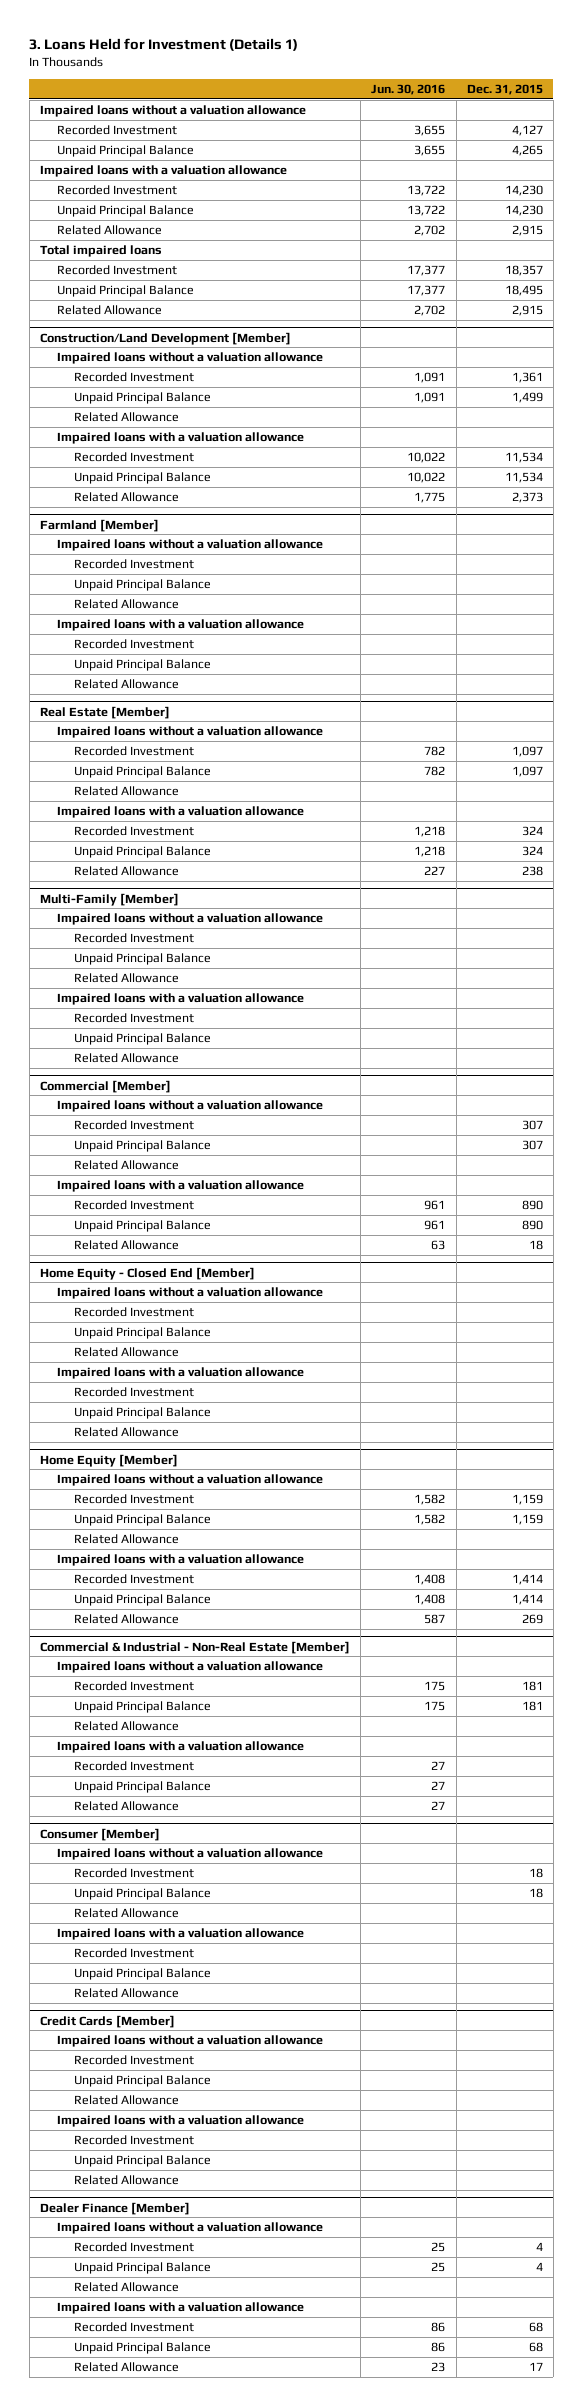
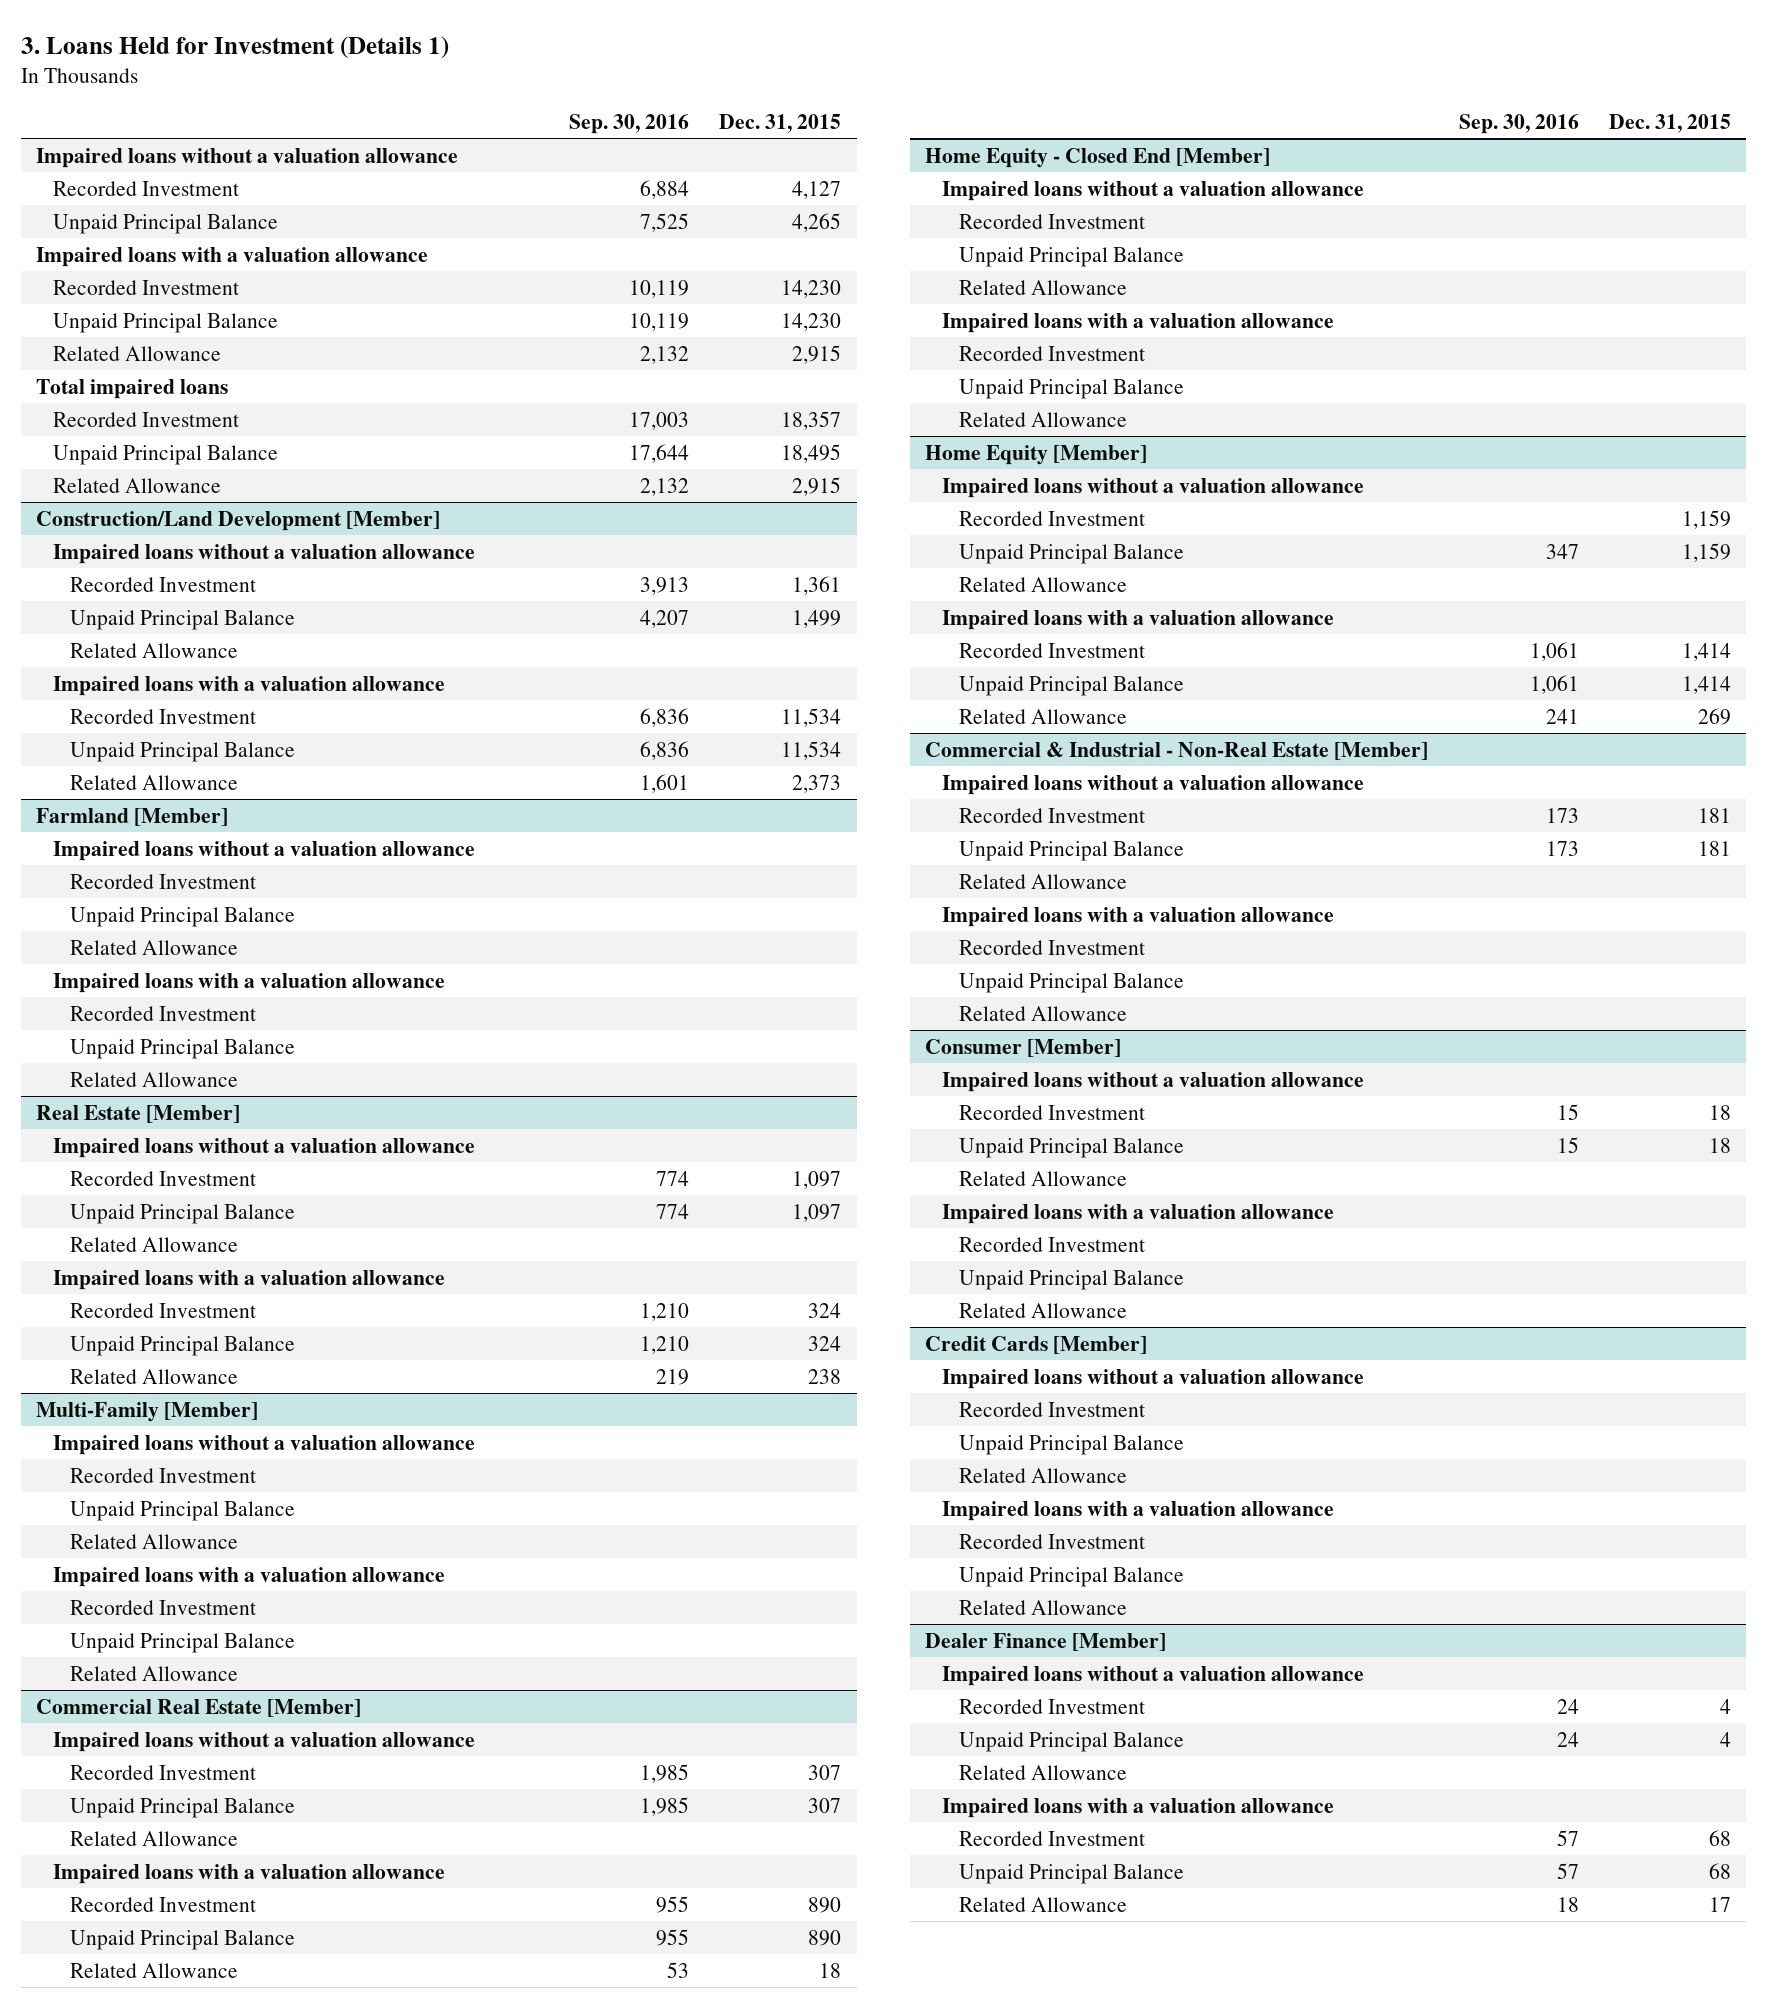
[371,83,446,95] Jun. 30, 2016 -> none
none -> [569,113,690,134] Sep. 30, 2016
[40,1079,172,1093] Commercial [Member] -> [36,1698,362,1717] Commercial Real Estate [Member]

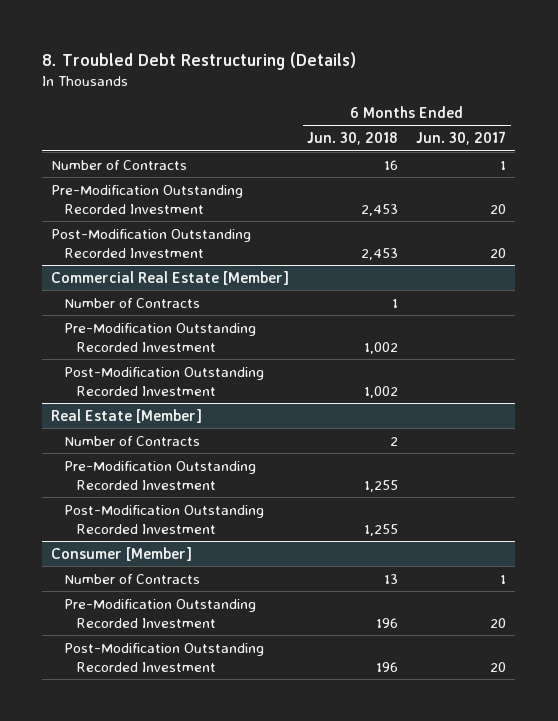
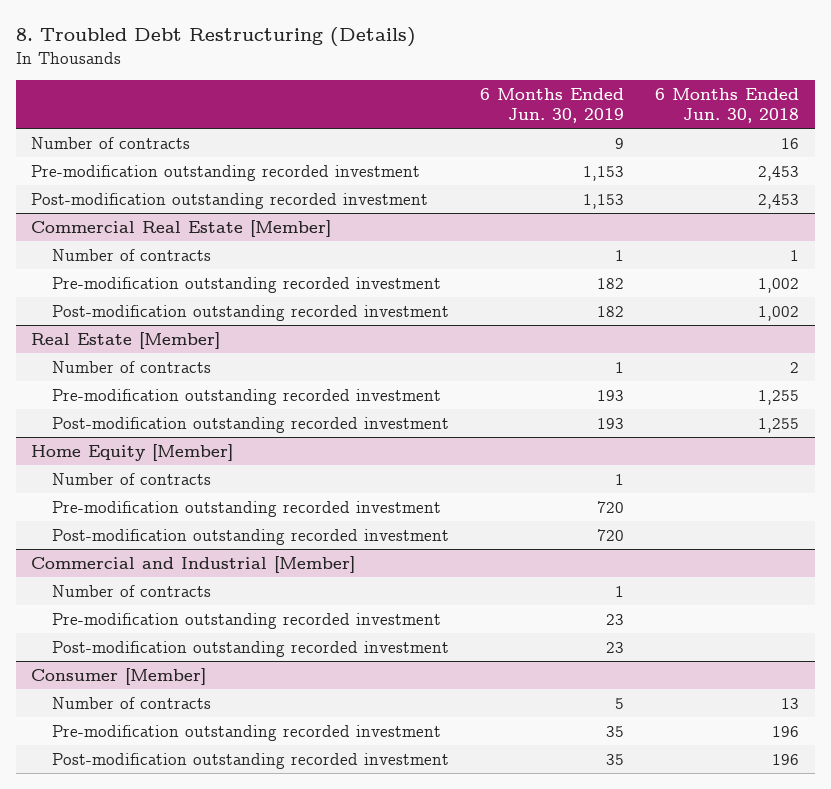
[416,131,507,146] Jun. 30, 2017 -> none
none -> [479,88,624,123] 6 Months Ended Jun. 30, 2019
[51,159,188,170] Number of Contracts -> [31,136,191,149] Number of contracts
[51,184,244,214] Pre-Modification Outstanding Recorded Investment -> [31,164,421,181] Pre-modification outstanding recorded investment
[51,228,252,258] Post-Modification Outstanding Recorded Investment -> [31,192,429,209] Post-modification outstanding recorded investment
[63,297,200,308] Number of Contracts -> [51,248,211,261] Number of contracts
[63,322,256,352] Pre-Modification Outstanding Recorded Investment -> [51,276,441,293] Pre-modification outstanding recorded investment
[63,366,264,396] Post-Modification Outstanding Recorded Investment -> [51,304,449,321] Post-modification outstanding recorded investment
[63,435,200,446] Number of Contracts -> [51,360,211,373] Number of contracts
[63,460,256,490] Pre-Modification Outstanding Recorded Investment -> [51,388,441,405] Pre-modification outstanding recorded investment
[63,504,264,534] Post-Modification Outstanding Recorded Investment -> [51,416,449,433] Post-modification outstanding recorded investment
none -> [31,443,234,461] Home Equity [Member]
none -> [51,472,211,485] Number of contracts
none -> [51,500,441,517] Pre-modification outstanding recorded investment
none -> [51,528,449,545] Post-modification outstanding recorded investment
none -> [31,555,356,573] Commercial and Industrial [Member]
none -> [51,584,211,597] Number of contracts
none -> [51,612,441,629] Pre-modification outstanding recorded investment
none -> [51,640,449,657] Post-modification outstanding recorded investment
[63,573,200,584] Number of Contracts -> [51,696,211,709] Number of contracts
[63,598,256,628] Pre-Modification Outstanding Recorded Investment -> [51,724,441,741] Pre-modification outstanding recorded investment
[63,642,264,672] Post-Modification Outstanding Recorded Investment -> [51,752,449,769] Post-modification outstanding recorded investment

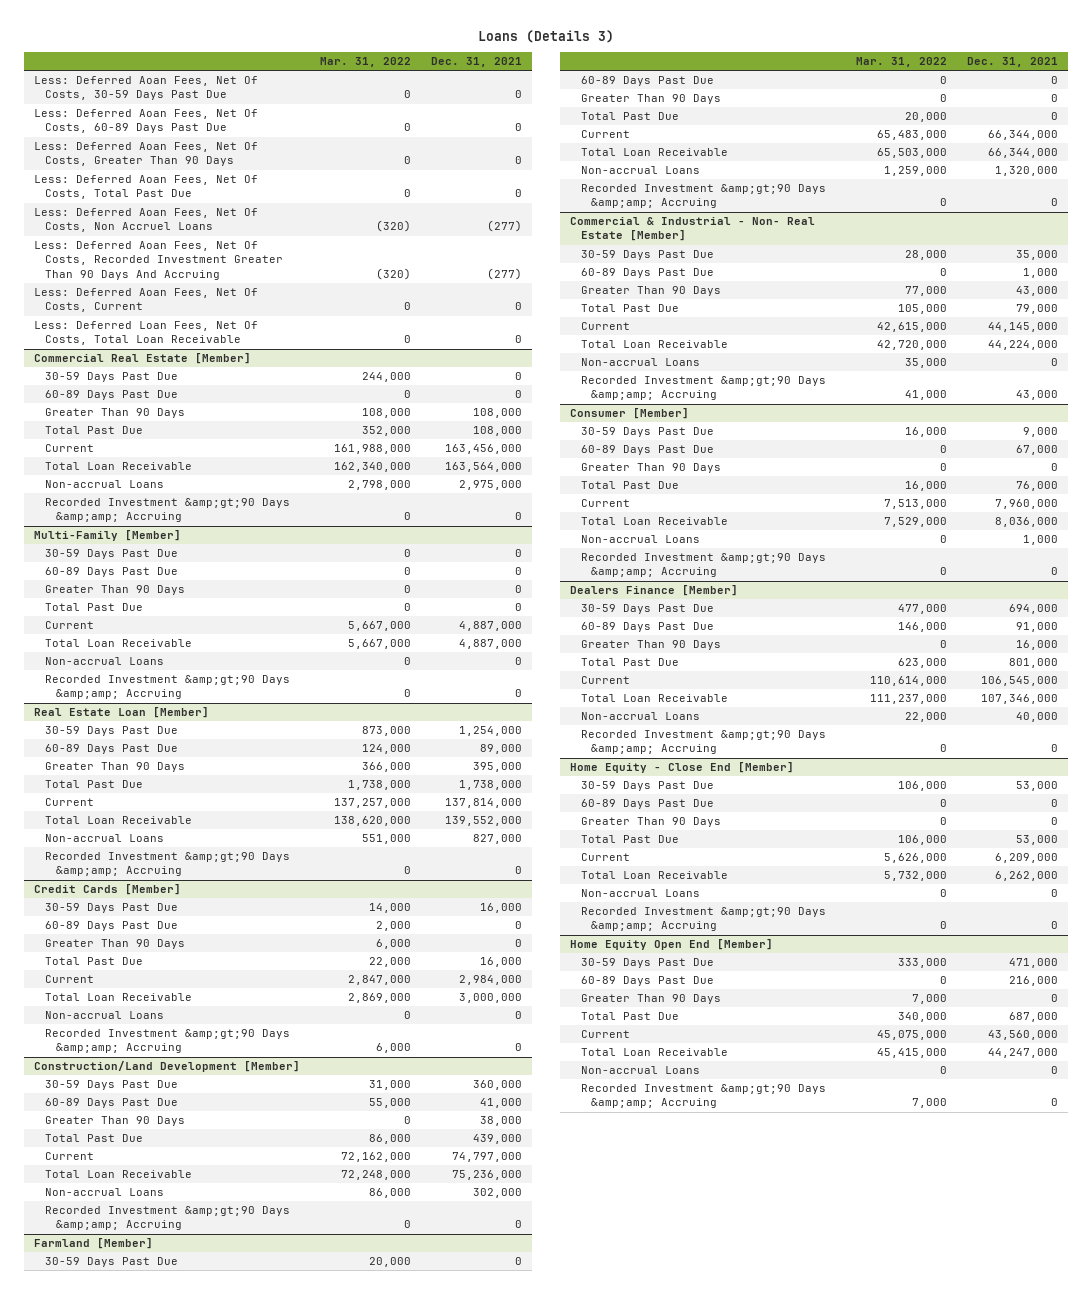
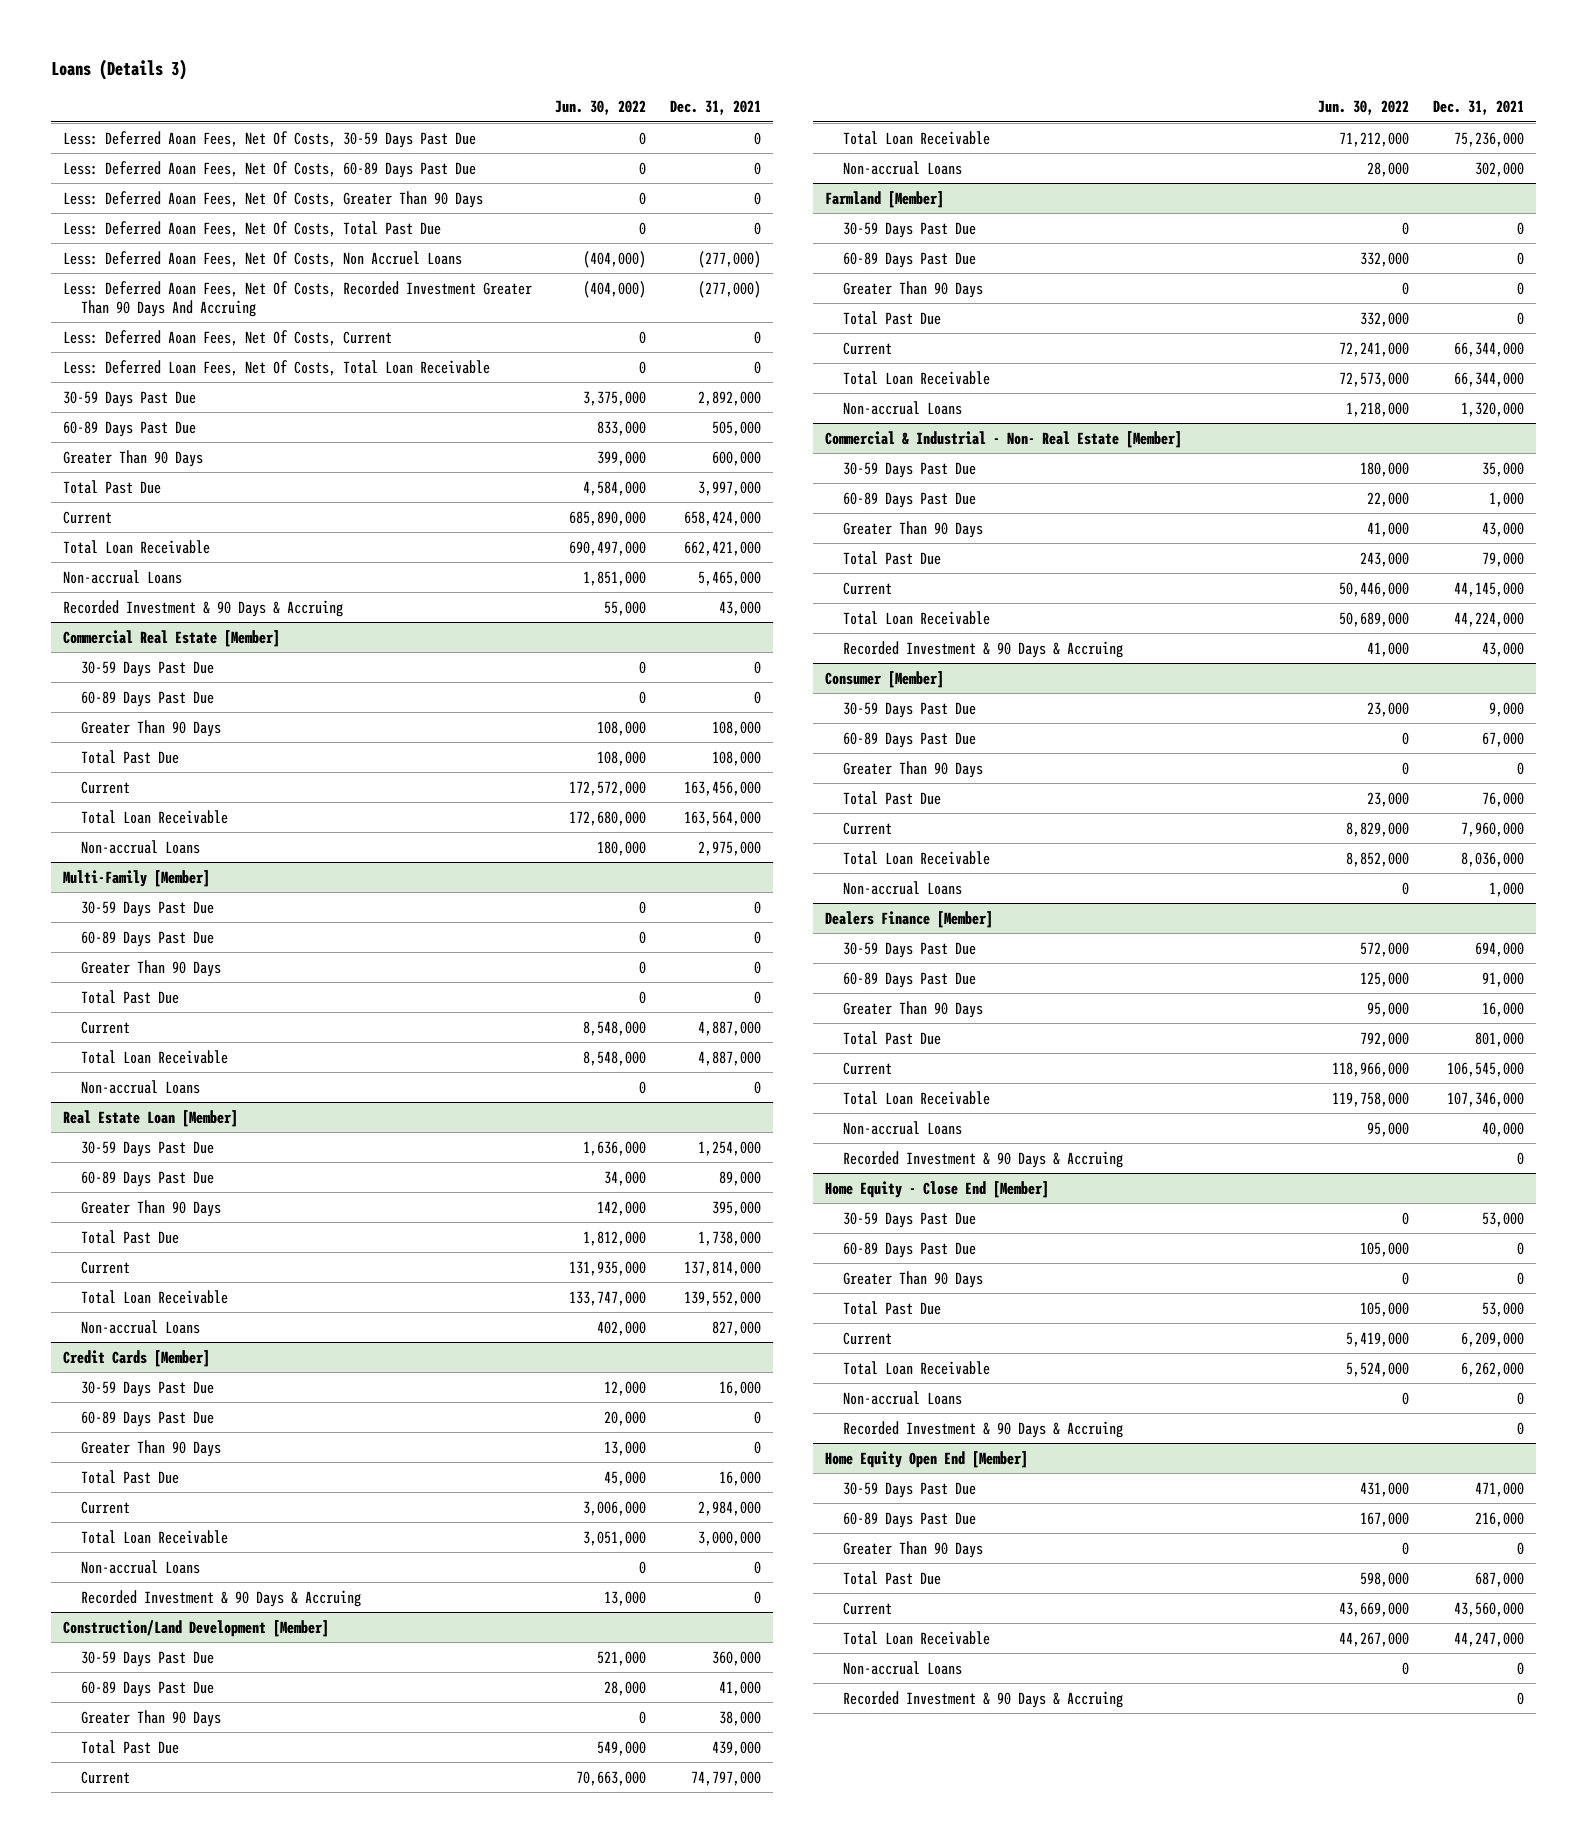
[320,57,412,68] Mar. 31, 2022 -> none
none -> [555,100,647,116] Jun. 30, 2022
[487,220,523,233] (277) -> [698,250,762,268] (277,000)
[487,267,523,280] (277) -> [698,280,762,298] (277,000)
none -> [62,390,196,407] 30-59 Days Past Due
none -> [62,420,196,437] 60-89 Days Past Due
none -> [62,449,203,467] Greater Than 90 Days
none -> [62,479,161,494] Total Past Due
none -> [62,510,112,524] Current
none -> [62,539,210,554] Total Loan Receivable
none -> [62,569,182,584] Non-accrual Loans
none -> [62,599,343,617] Recorded Investment & 90 Days & Accruing
[44,498,290,523] Recorded Investment &amp;gt;90 Days &amp;amp; Accruing -> none
[44,675,290,700] Recorded Investment &amp;gt;90 Days &amp;amp; Accruing -> none
[44,852,290,877] Recorded Investment &amp;gt;90 Days &amp;amp; Accruing -> none
[44,1029,290,1054] Recorded Investment &amp;gt;90 Days &amp;amp; Accruing -> [80,1589,361,1607] Recorded Investment & 90 Days & Accruing
[44,1206,290,1231] Recorded Investment &amp;gt;90 Days &amp;amp; Accruing -> none
[580,184,826,209] Recorded Investment &amp;gt;90 Days &amp;amp; Accruing -> none
[580,358,700,367] Non-accrual Loans -> none
[580,376,826,401] Recorded Investment &amp;gt;90 Days &amp;amp; Accruing -> [843,640,1124,658] Recorded Investment & 90 Days & Accruing
[580,553,826,578] Recorded Investment &amp;gt;90 Days &amp;amp; Accruing -> none
[580,730,826,755] Recorded Investment &amp;gt;90 Days &amp;amp; Accruing -> [843,1150,1124,1168] Recorded Investment & 90 Days & Accruing
[580,907,826,932] Recorded Investment &amp;gt;90 Days &amp;amp; Accruing -> [843,1420,1124,1438] Recorded Investment & 90 Days & Accruing
[580,1084,826,1109] Recorded Investment &amp;gt;90 Days &amp;amp; Accruing -> [843,1690,1124,1708] Recorded Investment & 90 Days & Accruing

